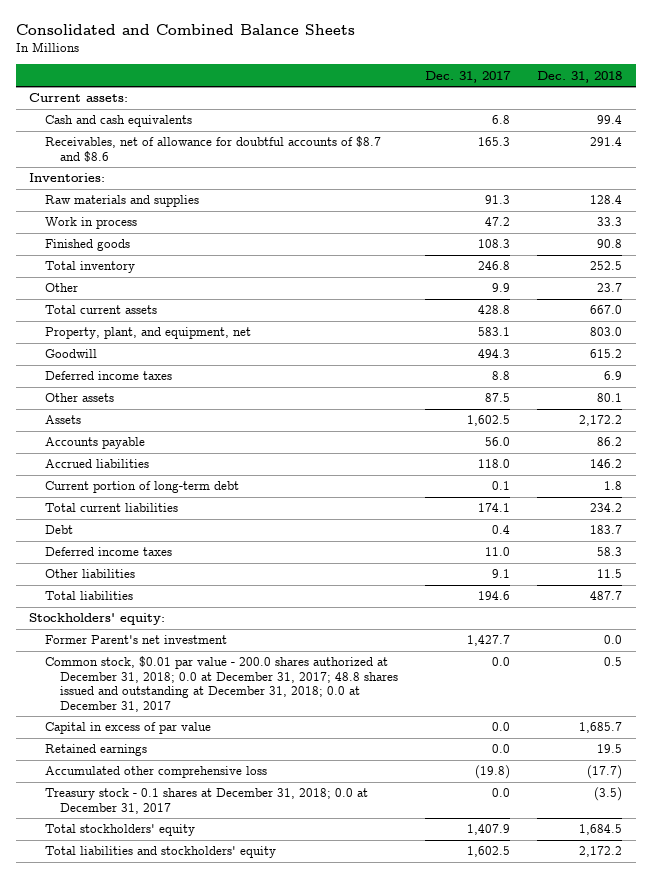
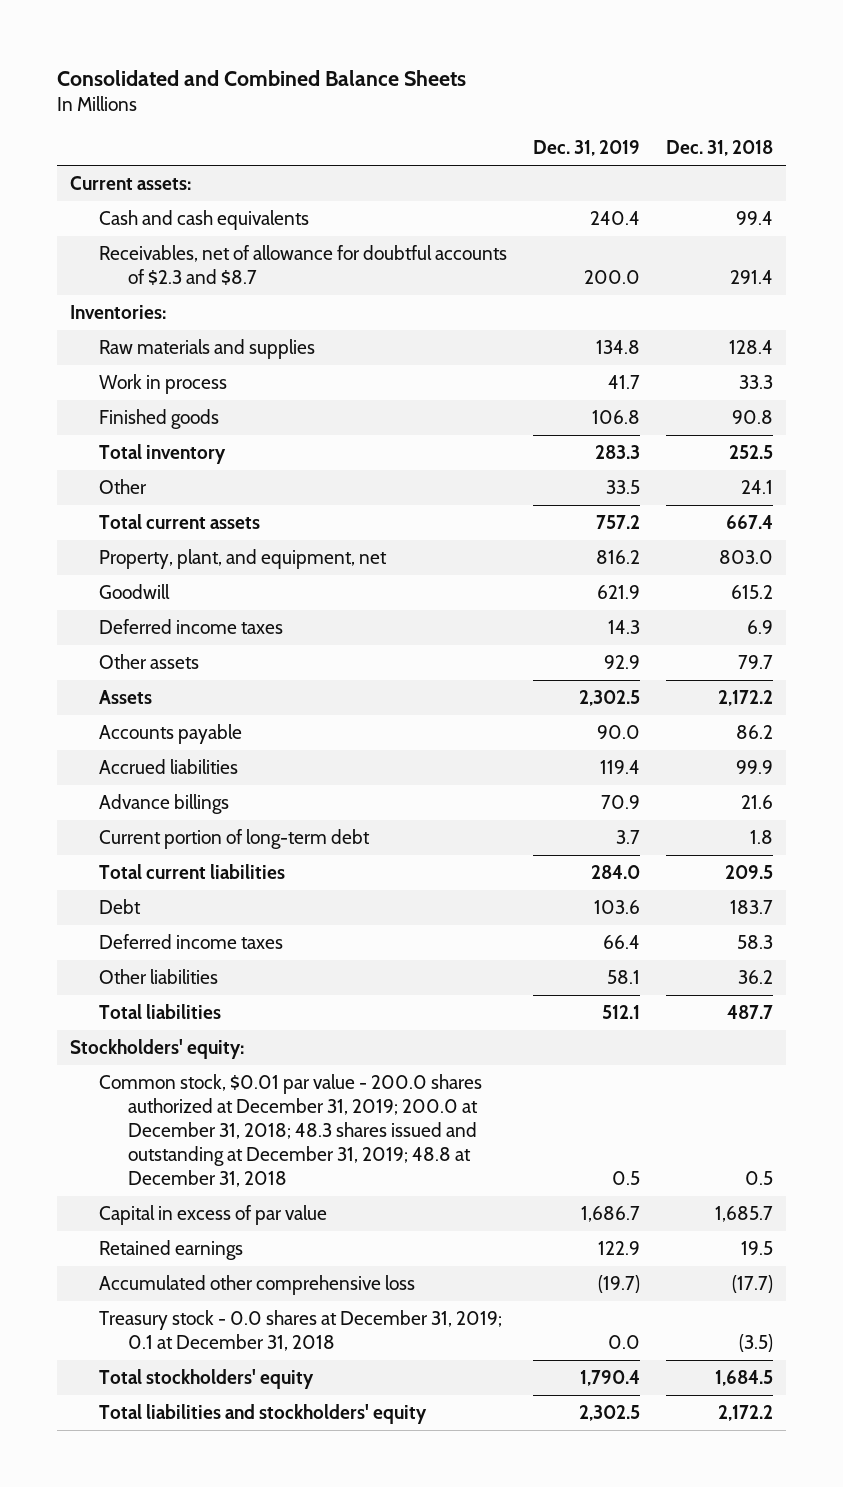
[425,70,512,83] Dec. 31, 2017 -> none
none -> [533,140,641,157] Dec. 31, 2019
[44,136,381,162] Receivables, net of allowance for doubtful accounts of $8.7 and $8.6 -> [98,245,507,285] Receivables, net of allowance for doubtful accounts of $2.3 and $8.7
[597,283,623,293] 23.7 -> [741,480,774,495] 24.1
[590,305,623,315] 667.0 -> [726,515,774,530] 667.4
[597,393,623,403] 80.1 -> [738,655,774,670] 79.7
[590,459,623,469] 146.2 -> [736,760,774,775] 99.9
none -> [98,794,229,815] Advance billings
[590,503,623,513] 234.2 -> [725,865,774,880] 209.5
[597,569,623,579] 11.5 -> [738,970,774,985] 36.2
[44,635,227,645] Former Parent's net investment -> none
[44,656,398,712] Common stock, $0.01 par value - 200.0 shares authorized at December 31, 2018; 0.0 at December 31, 2017; 48.8 shares issued and outstanding at December 31, 2018; 0.0 at December 31, 2017 -> [98,1074,482,1187] Common stock, $0.01 par value - 200.0 shares authorized at December 31, 2019; 200.0 at December 31, 2018; 48.3 shares issued and outstanding at December 31, 2019; 48.8 at December 31, 2018
[44,788,368,814] Treasury stock - 0.1 shares at December 31, 2018; 0.0 at December 31, 2017 -> [98,1310,502,1351] Treasury stock - 0.0 shares at December 31, 2019; 0.1 at December 31, 2018

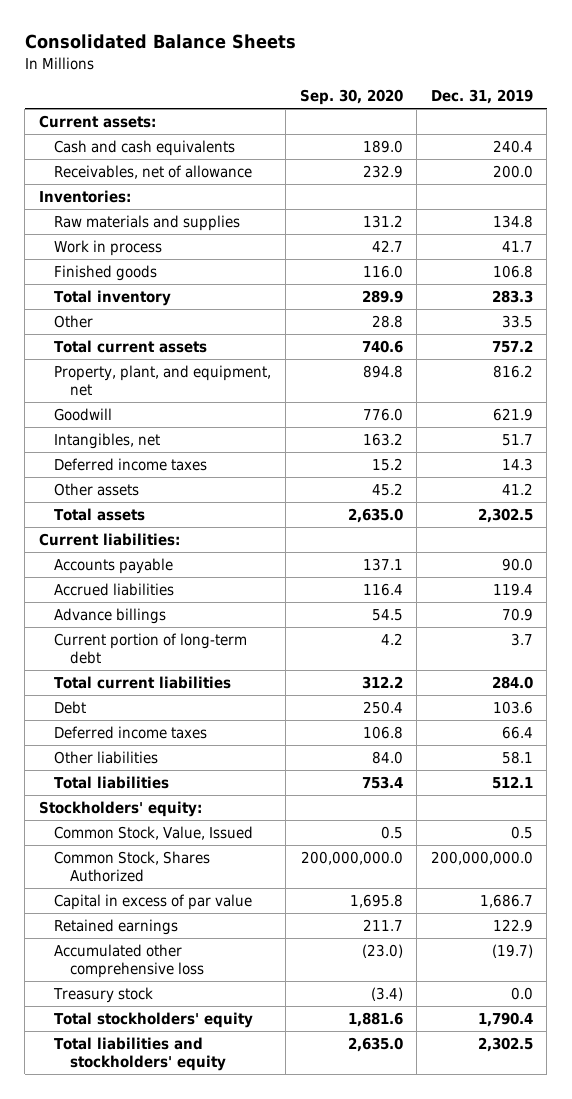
[56,69,466,86] Consolidated and Combined Balance Sheets -> [24,34,296,50] Consolidated Balance Sheets
[666,140,774,157] Dec. 31, 2018 -> none
none -> [299,89,403,106] Sep. 30, 2020
[98,245,507,285] Receivables, net of allowance for doubtful accounts of $2.3 and $8.7 -> [54,164,253,179] Receivables, net of allowance
none -> [54,432,161,449] Intangibles, net
[604,655,641,670] 92.9 -> [501,482,533,495] 41.2
[98,690,152,705] Assets -> [54,507,146,521] Total assets
none -> [39,532,181,546] Current liabilities:
[98,1074,482,1187] Common stock, $0.01 par value - 200.0 shares authorized at December 31, 2019; 200.0 at December 31, 2018; 48.3 shares issued and outstanding at December 31, 2019; 48.8 at December 31, 2018 -> [54,825,254,840] Common Stock, Value, Issued
none -> [54,850,211,883] Common Stock, Shares Authorized
[98,1310,502,1351] Treasury stock - 0.0 shares at December 31, 2019; 0.1 at December 31, 2018 -> [53,986,154,1003] Treasury stock

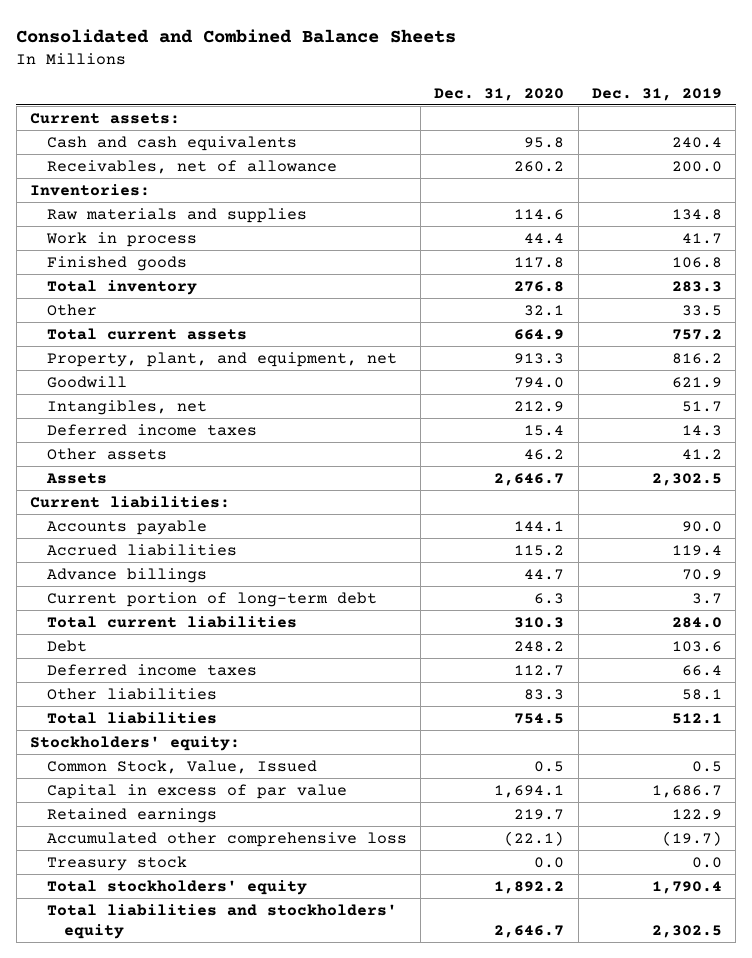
[24,34,296,50] Consolidated Balance Sheets -> [16,28,457,43] Consolidated and Combined Balance Sheets
[299,89,403,106] Sep. 30, 2020 -> none
none -> [434,87,565,101] Dec. 31, 2020
[54,507,146,521] Total assets -> [45,472,107,484] Assets
[54,850,211,883] Common Stock, Shares Authorized -> none

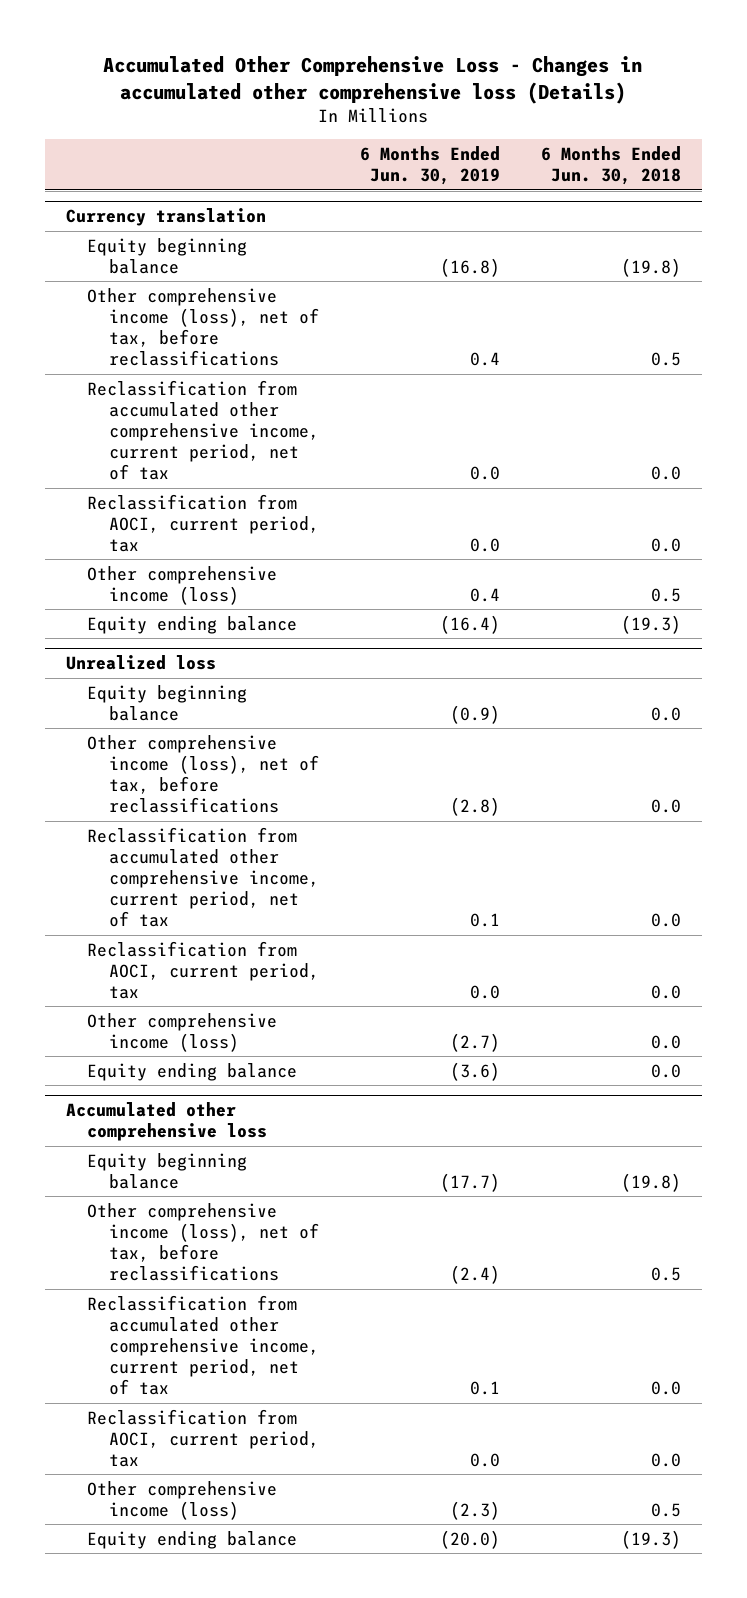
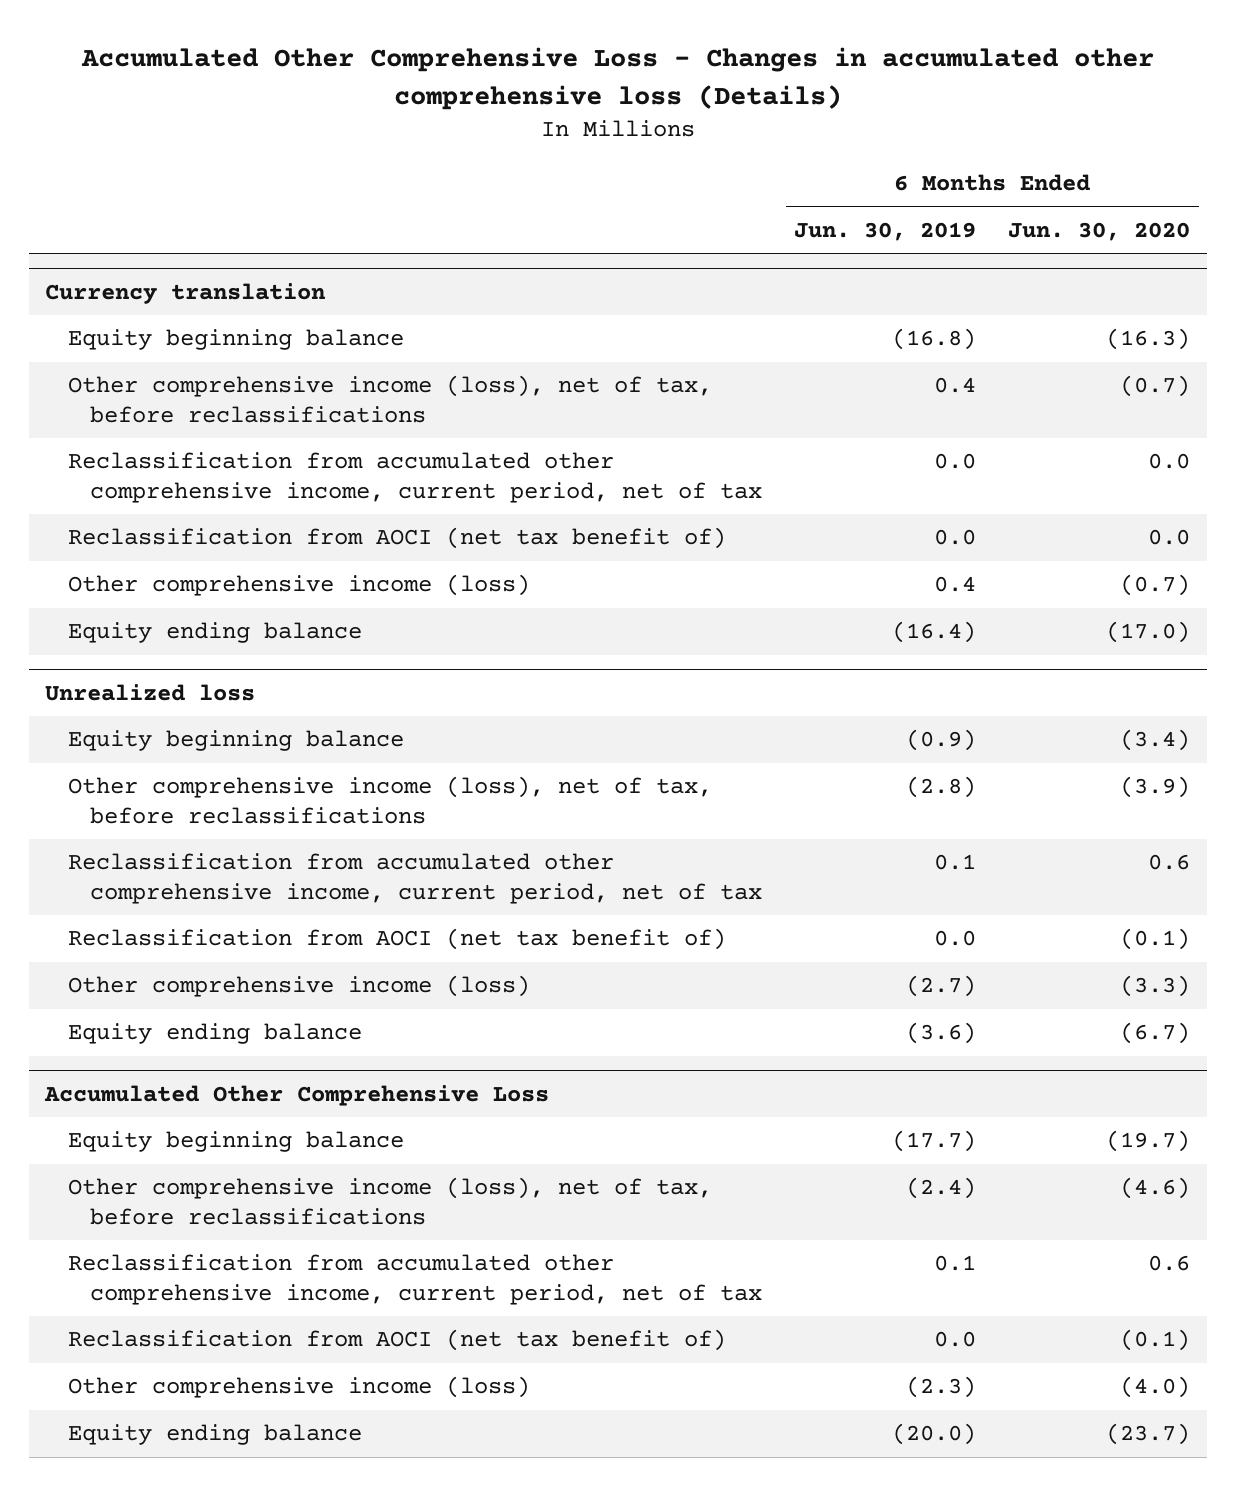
[541,145,682,186] 6 Months Ended Jun. 30, 2018 -> none
none -> [1008,221,1191,241] Jun. 30, 2020
[87,493,319,552] Reclassification from AOCI, current period, tax -> [67,527,726,550] Reclassification from AOCI (net tax benefit of)
[87,940,319,999] Reclassification from AOCI, current period, tax -> [67,928,726,951] Reclassification from AOCI (net tax benefit of)
[65,1102,268,1142] Accumulated other comprehensive loss -> [44,1084,550,1106] Accumulated Other Comprehensive Loss
[87,1408,319,1467] Reclassification from AOCI, current period, tax -> [67,1329,726,1352] Reclassification from AOCI (net tax benefit of)

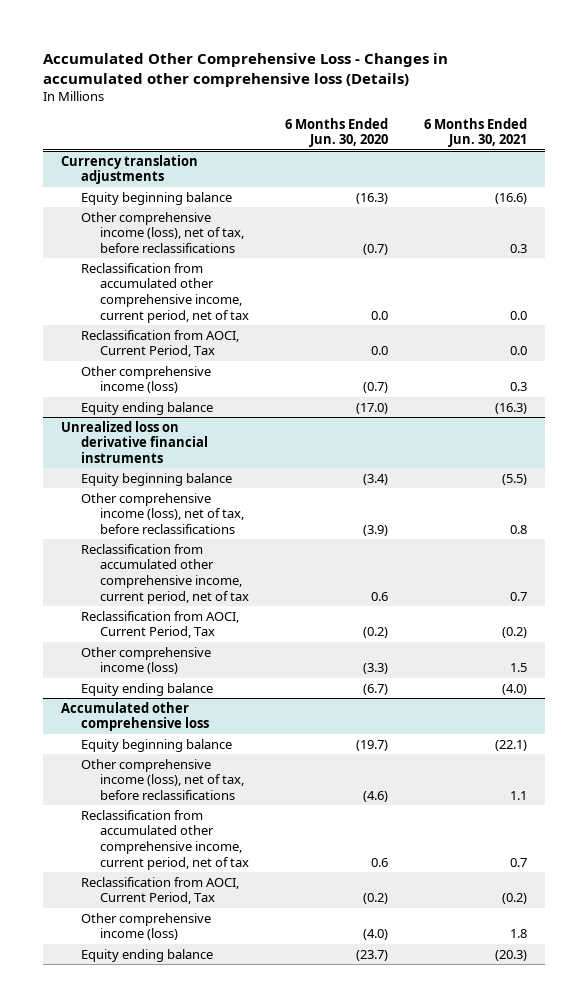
[794,221,977,241] Jun. 30, 2019 -> none
none -> [423,117,527,148] 6 Months Ended Jun. 30, 2021
[45,282,327,304] Currency translation -> [61,154,199,185] Currency translation adjustments
[67,527,726,550] Reclassification from AOCI (net tax benefit of) -> [80,329,239,358] Reclassification from AOCI, Current Period, Tax
[45,683,256,701] Unrealized loss -> [61,420,208,464] Unrealized loss on derivative financial instruments
[67,928,726,951] Reclassification from AOCI (net tax benefit of) -> [80,610,239,639] Reclassification from AOCI, Current Period, Tax
[1120,928,1191,951] (0.1) -> [363,627,389,639] (0.2)
[44,1084,550,1106] Accumulated Other Comprehensive Loss -> [61,701,209,732] Accumulated other comprehensive loss
[67,1329,726,1352] Reclassification from AOCI (net tax benefit of) -> [80,876,239,905] Reclassification from AOCI, Current Period, Tax
[1120,1329,1191,1352] (0.1) -> [363,893,389,905] (0.2)

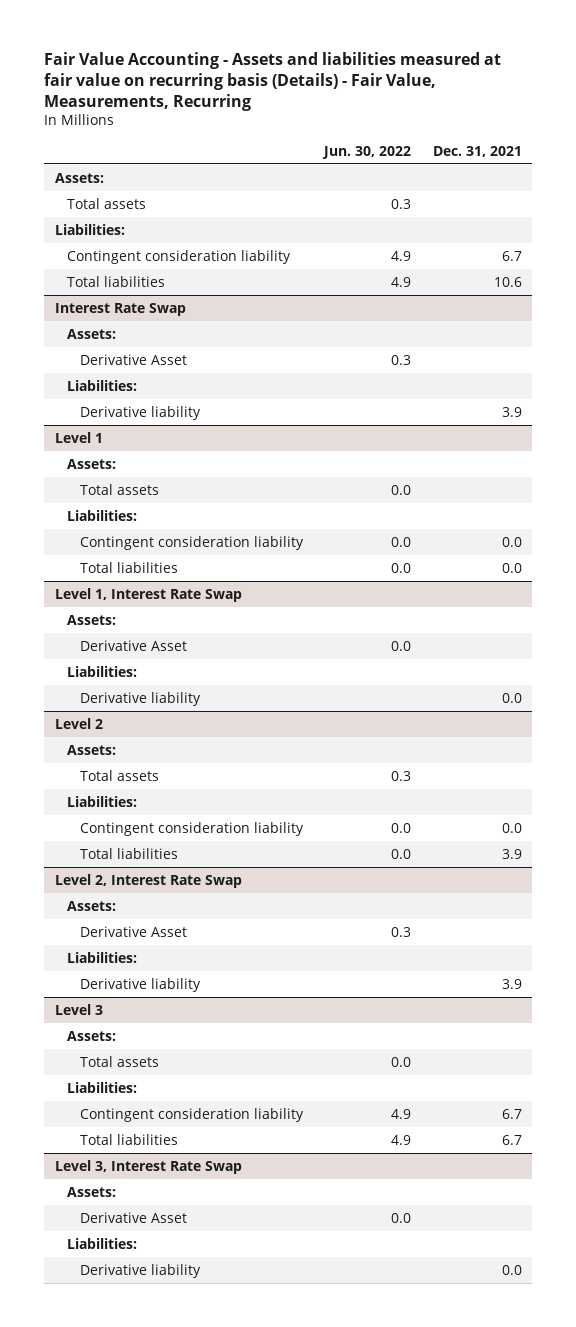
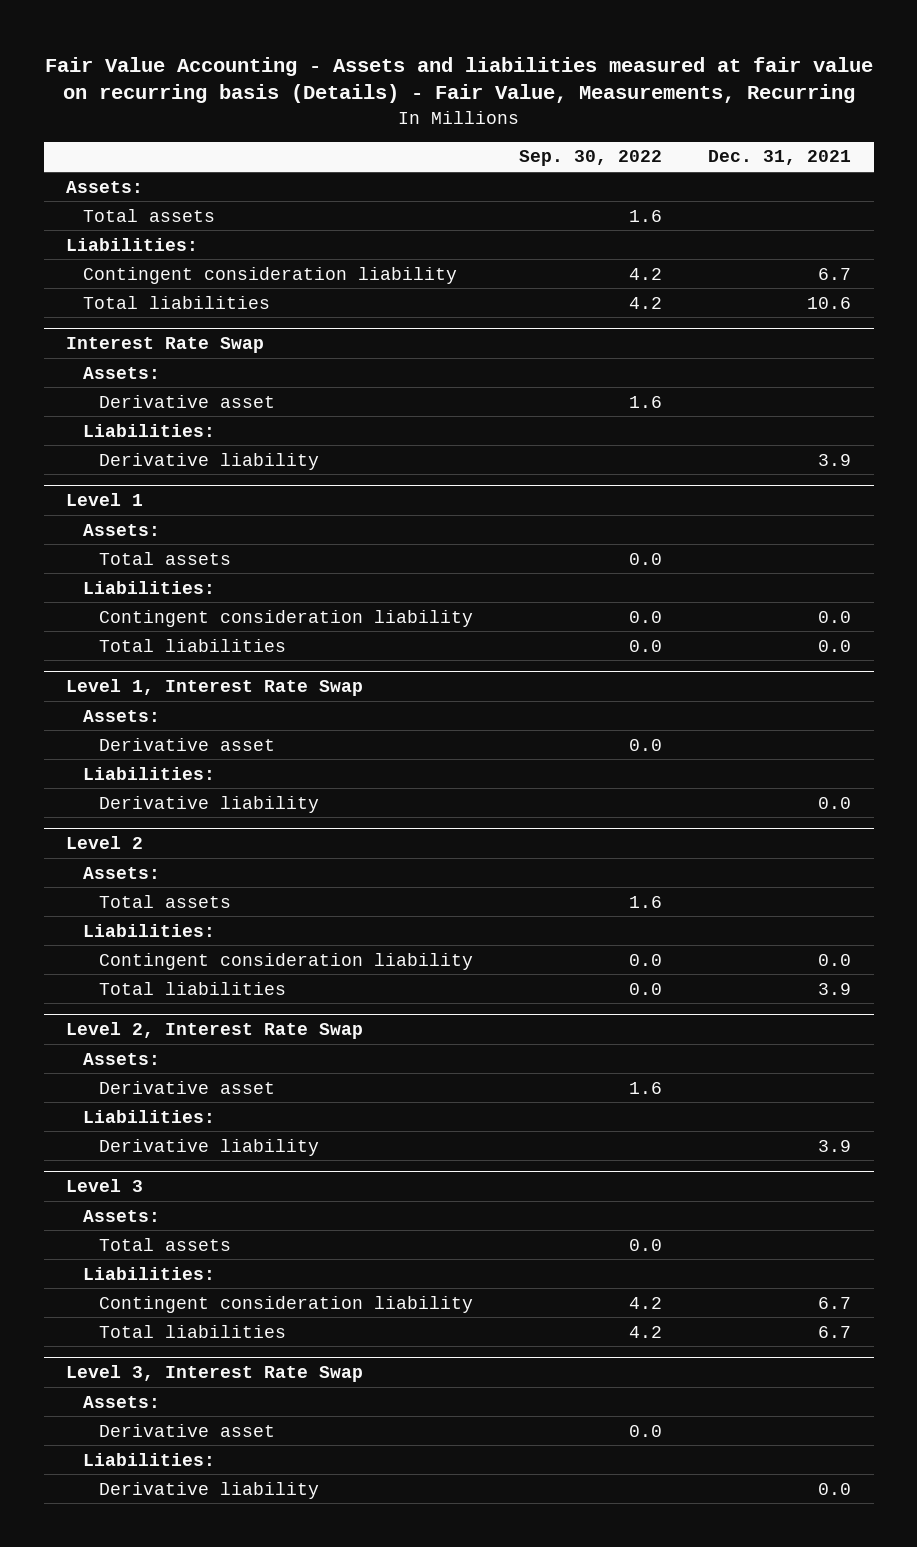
[322,145,412,159] Jun. 30, 2022 -> none
none -> [519,150,663,167] Sep. 30, 2022
[80,353,188,365] Derivative Asset -> [99,394,276,408] Derivative asset
[80,639,188,651] Derivative Asset -> [99,737,276,751] Derivative asset
[80,925,188,937] Derivative Asset -> [99,1080,276,1094] Derivative asset
[80,1211,188,1223] Derivative Asset -> [99,1423,276,1437] Derivative asset

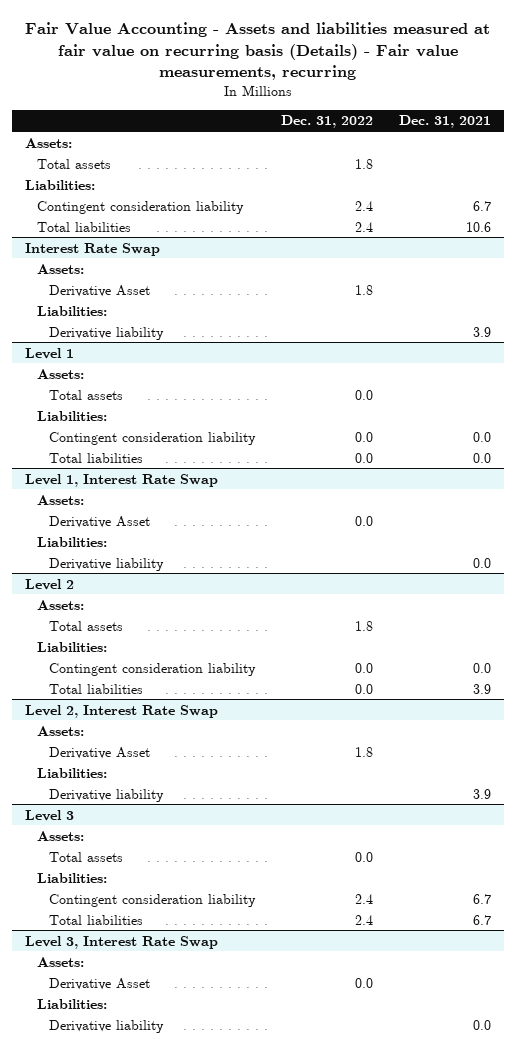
[44,56,873,104] Fair Value Accounting - Assets and liabilities measured at fair value on recurring basis (Details) - Fair Value, Measurements, Recurring -> [25,21,491,81] Fair Value Accounting - Assets and liabilities measured at fair value on recurring basis (Details) - Fair value measurements, recurring
[519,150,663,167] Sep. 30, 2022 -> none
none -> [280,115,373,129] Dec. 31, 2022
[99,394,276,408] Derivative asset -> [48,284,150,297] Derivative Asset
[99,737,276,751] Derivative asset -> [48,515,150,528] Derivative Asset
[99,1080,276,1094] Derivative asset -> [48,746,150,759] Derivative Asset
[99,1423,276,1437] Derivative asset -> [48,977,150,990] Derivative Asset

